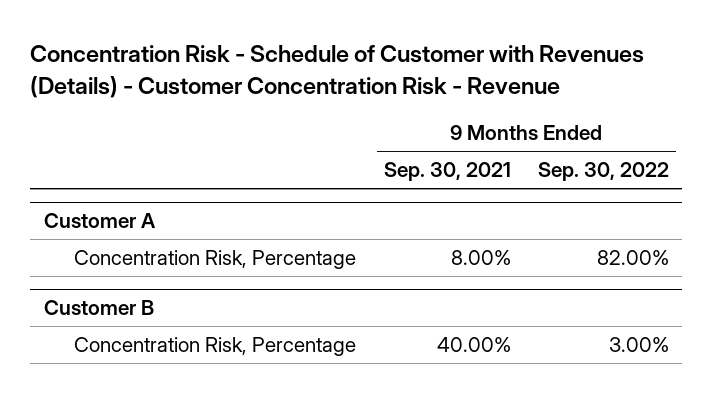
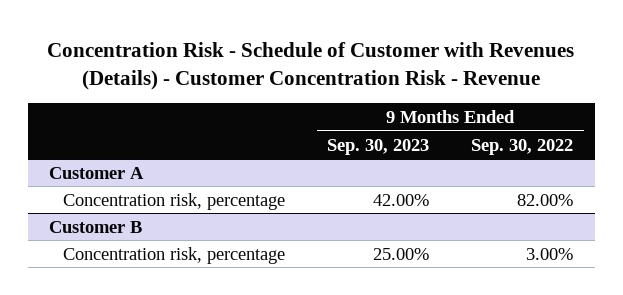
[383,162,511,182] Sep. 30, 2021 -> none
none -> [327,138,430,155] Sep. 30, 2023
[74,249,357,269] Concentration Risk, Percentage -> [63,192,286,210] Concentration risk, percentage
[74,336,357,356] Concentration Risk, Percentage -> [63,246,286,264] Concentration risk, percentage

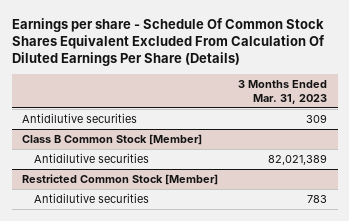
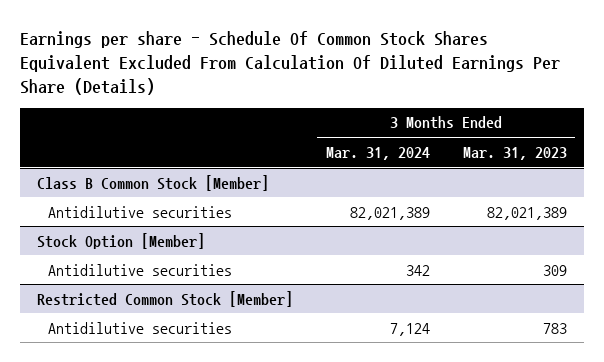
none -> [325,146,430,160] Mar. 31, 2024
[21,113,137,124] Antidilutive securities -> none
none -> [36,232,205,249] Stock Option [Member]
none -> [47,263,232,276] Antidilutive securities

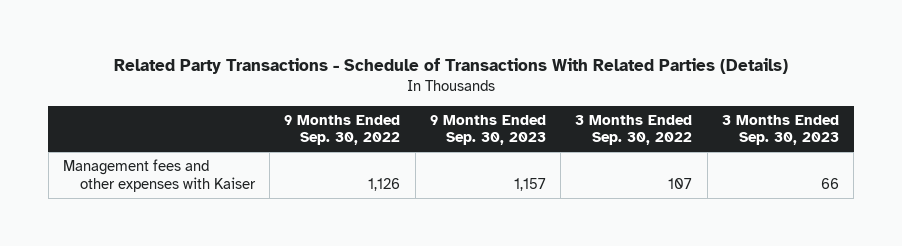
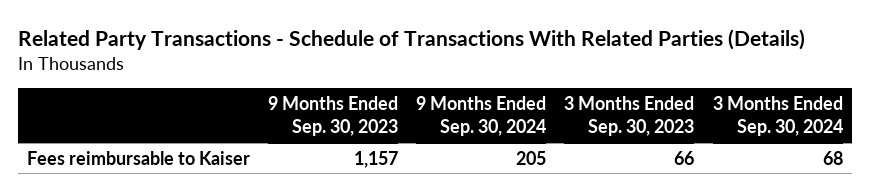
[284,114,401,146] 9 Months Ended Sep. 30, 2022 -> none
[575,114,693,146] 3 Months Ended Sep. 30, 2022 -> none
none -> [416,96,547,137] 9 Months Ended Sep. 30, 2024
none -> [712,96,843,137] 3 Months Ended Sep. 30, 2024
[62,159,256,192] Management fees and other expenses with Kaiser -> [27,150,251,165] Fees reimbursable to Kaiser

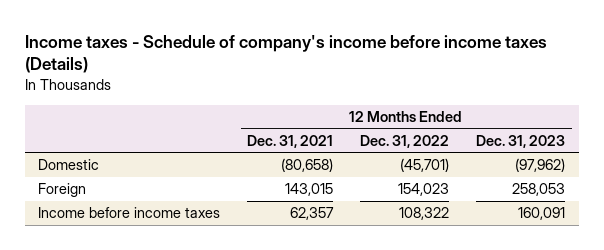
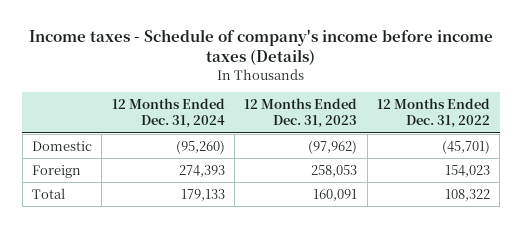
[247,134,334,148] Dec. 31, 2021 -> none
none -> [111,98,225,129] 12 Months Ended Dec. 31, 2024
[38,207,221,219] Income before income taxes -> [32,187,66,199] Total

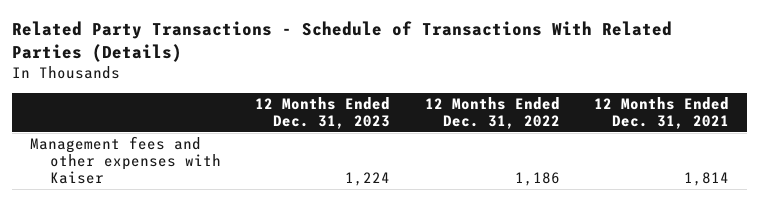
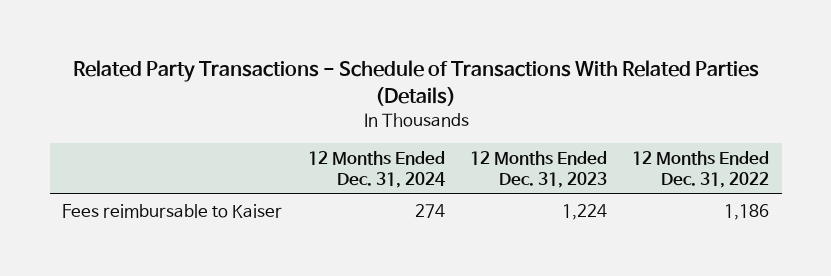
[594,96,730,130] 12 Months Ended Dec. 31, 2021 -> none
none -> [307,151,445,188] 12 Months Ended Dec. 31, 2024
[29,136,221,185] Management fees and other expenses with Kaiser -> [62,203,283,218] Fees reimbursable to Kaiser

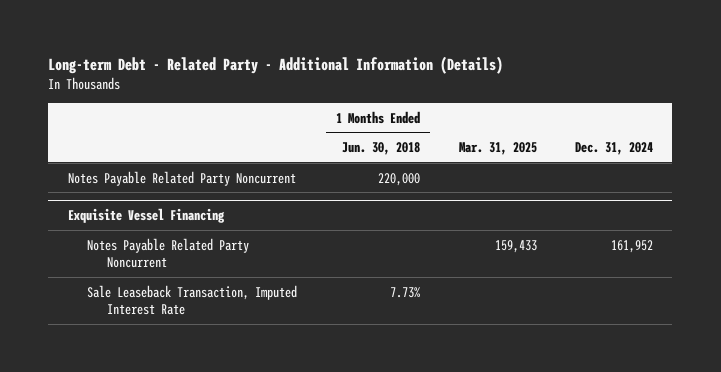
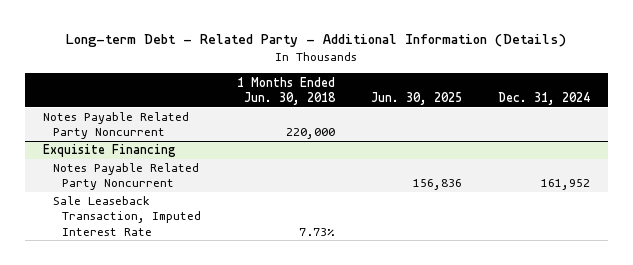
[458,141,537,155] Mar. 31, 2025 -> none
none -> [371,91,463,105] Jun. 30, 2025
[67,208,225,224] Exquisite Vessel Financing -> [42,144,176,158] Exquisite Financing

